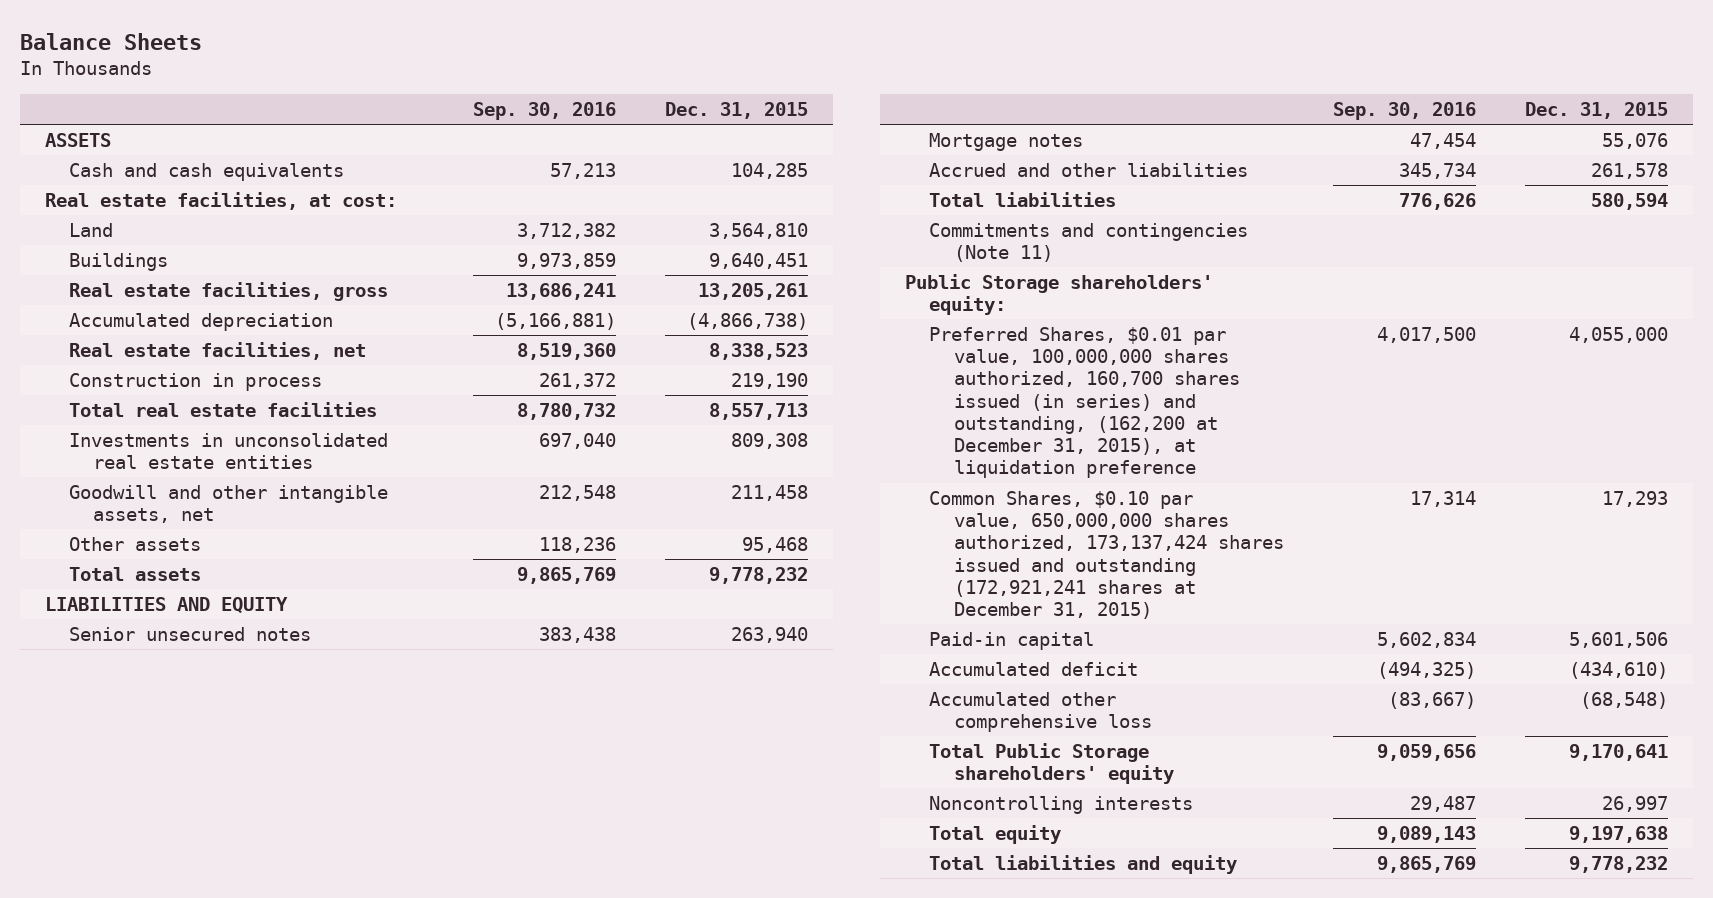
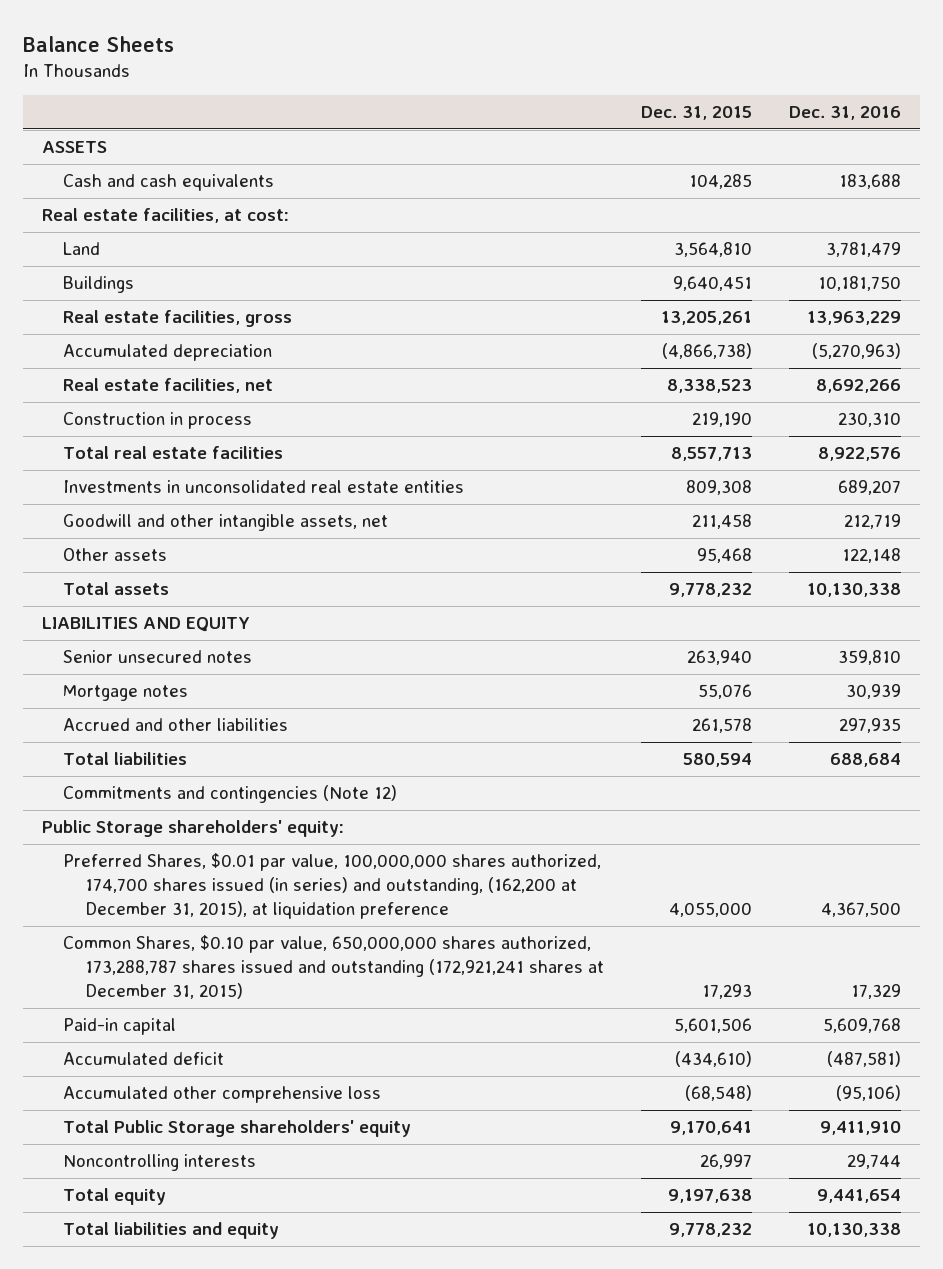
[472,102,616,121] Sep. 30, 2016 -> none
none -> [789,106,902,121] Dec. 31, 2016
[929,223,1249,263] Commitments and contingencies (Note 11) -> [63,785,398,804] Commitments and contingencies (Note 12)
[929,327,1240,479] Preferred Shares, $0.01 par value, 100,000,000 shares authorized, 160,700 shares issued (in series) and outstanding, (162,200 at December 31, 2015), at liquidation preference -> [63,853,602,920] Preferred Shares, $0.01 par value, 100,000,000 shares authorized, 174,700 shares issued (in series) and outstanding, (162,200 at December 31, 2015), at liquidation preference
[929,491,1284,620] Common Shares, $0.10 par value, 650,000,000 shares authorized, 173,137,424 shares issued and outstanding (172,921,241 shares at December 31, 2015) -> [63,935,604,1000] Common Shares, $0.10 par value, 650,000,000 shares authorized, 173,288,787 shares issued and outstanding (172,921,241 shares at December 31, 2015)

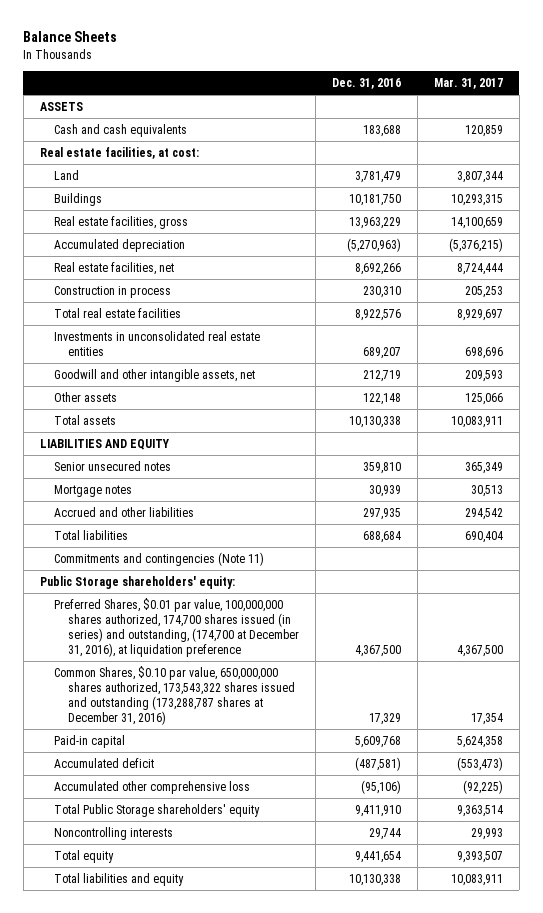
[641,106,753,121] Dec. 31, 2015 -> none
none -> [433,78,503,90] Mar. 31, 2017
[63,785,398,804] Commitments and contingencies (Note 12) -> [53,552,264,567] Commitments and contingencies (Note 11)
[63,853,602,920] Preferred Shares, $0.01 par value, 100,000,000 shares authorized, 174,700 shares issued (in series) and outstanding, (162,200 at December 31, 2015), at liquidation preference -> [53,598,299,658] Preferred Shares, $0.01 par value, 100,000,000 shares authorized, 174,700 shares issued (in series) and outstanding, (174,700 at December 31, 2016), at liquidation preference
[63,935,604,1000] Common Shares, $0.10 par value, 650,000,000 shares authorized, 173,288,787 shares issued and outstanding (172,921,241 shares at December 31, 2015) -> [53,666,295,726] Common Shares, $0.10 par value, 650,000,000 shares authorized, 173,543,322 shares issued and outstanding (173,288,787 shares at December 31, 2016)

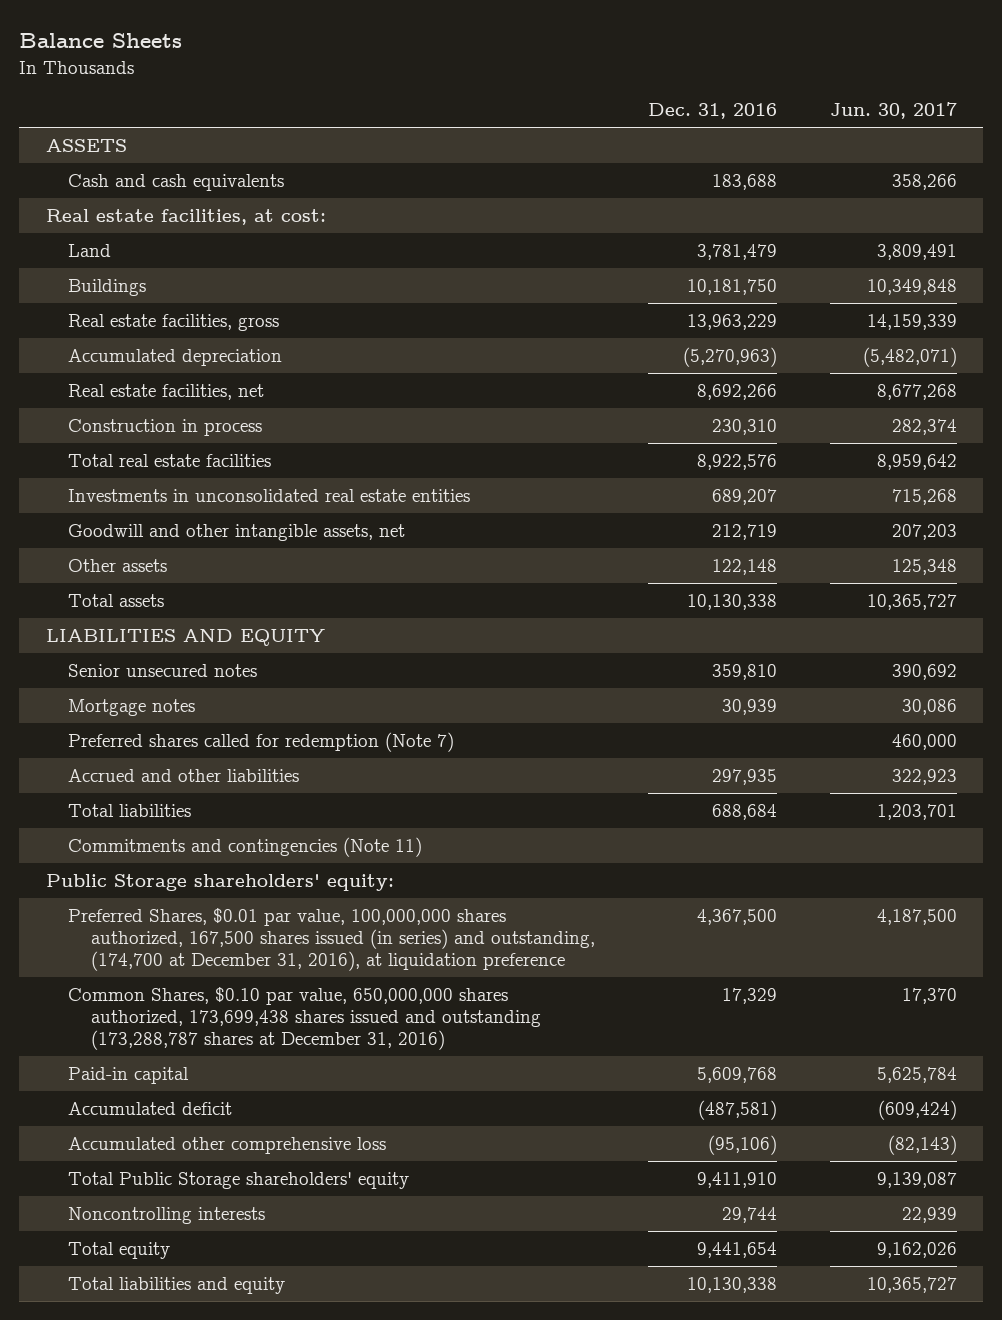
[433,78,503,90] Mar. 31, 2017 -> none
none -> [829,102,957,120] Jun. 30, 2017
none -> [68,731,455,752] Preferred shares called for redemption (Note 7)
[53,598,299,658] Preferred Shares, $0.01 par value, 100,000,000 shares authorized, 174,700 shares issued (in series) and outstanding, (174,700 at December 31, 2016), at liquidation preference -> [68,907,595,971] Preferred Shares, $0.01 par value, 100,000,000 shares authorized, 167,500 shares issued (in series) and outstanding, (174,700 at December 31, 2016), at liquidation preference
[53,666,295,726] Common Shares, $0.10 par value, 650,000,000 shares authorized, 173,543,322 shares issued and outstanding (173,288,787 shares at December 31, 2016) -> [68,986,541,1050] Common Shares, $0.10 par value, 650,000,000 shares authorized, 173,699,438 shares issued and outstanding (173,288,787 shares at December 31, 2016)

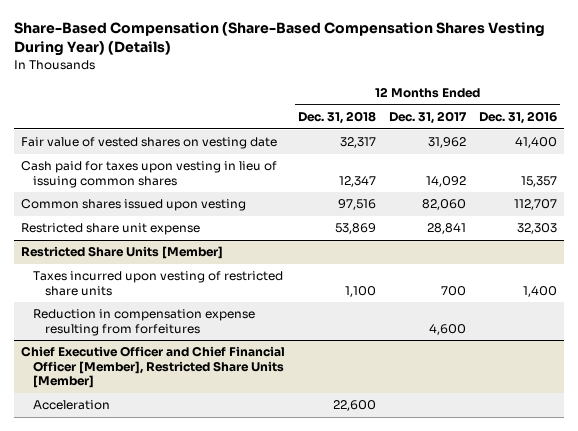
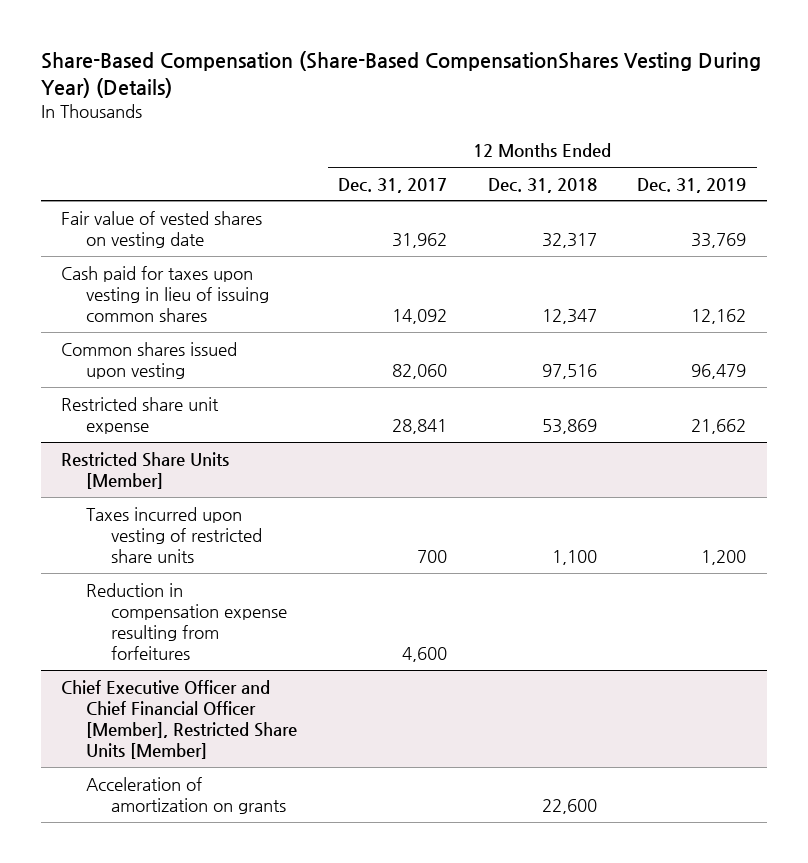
[14,22,546,57] Share-Based Compensation (Share-Based Compensation Shares Vesting During Year) (Details) -> [41,51,762,98] Share-Based Compensation (Share-Based CompensationShares Vesting During Year) (Details)
[479,111,558,125] Dec. 31, 2016 -> none
none -> [637,177,747,193] Dec. 31, 2019
[32,400,110,411] Acceleration -> [86,776,287,814] Acceleration of amortization on grants

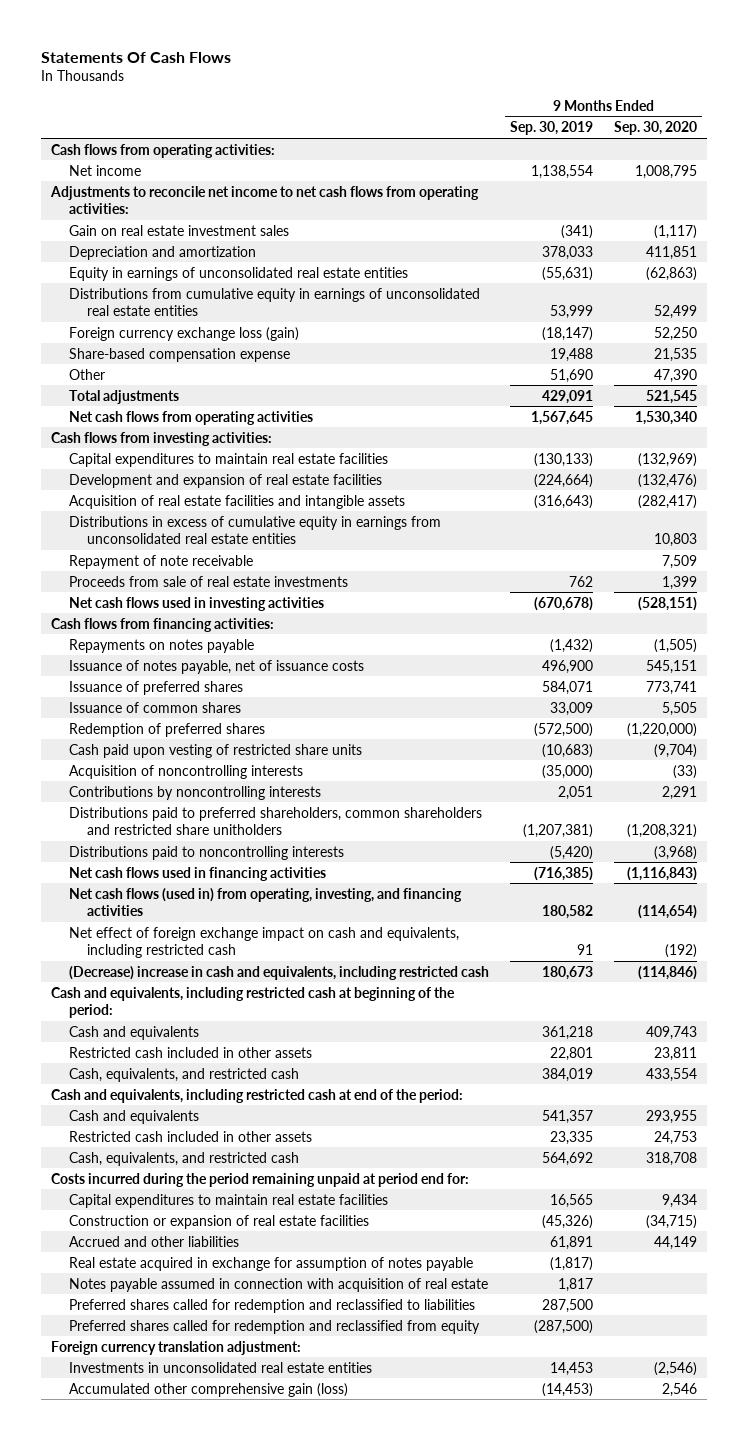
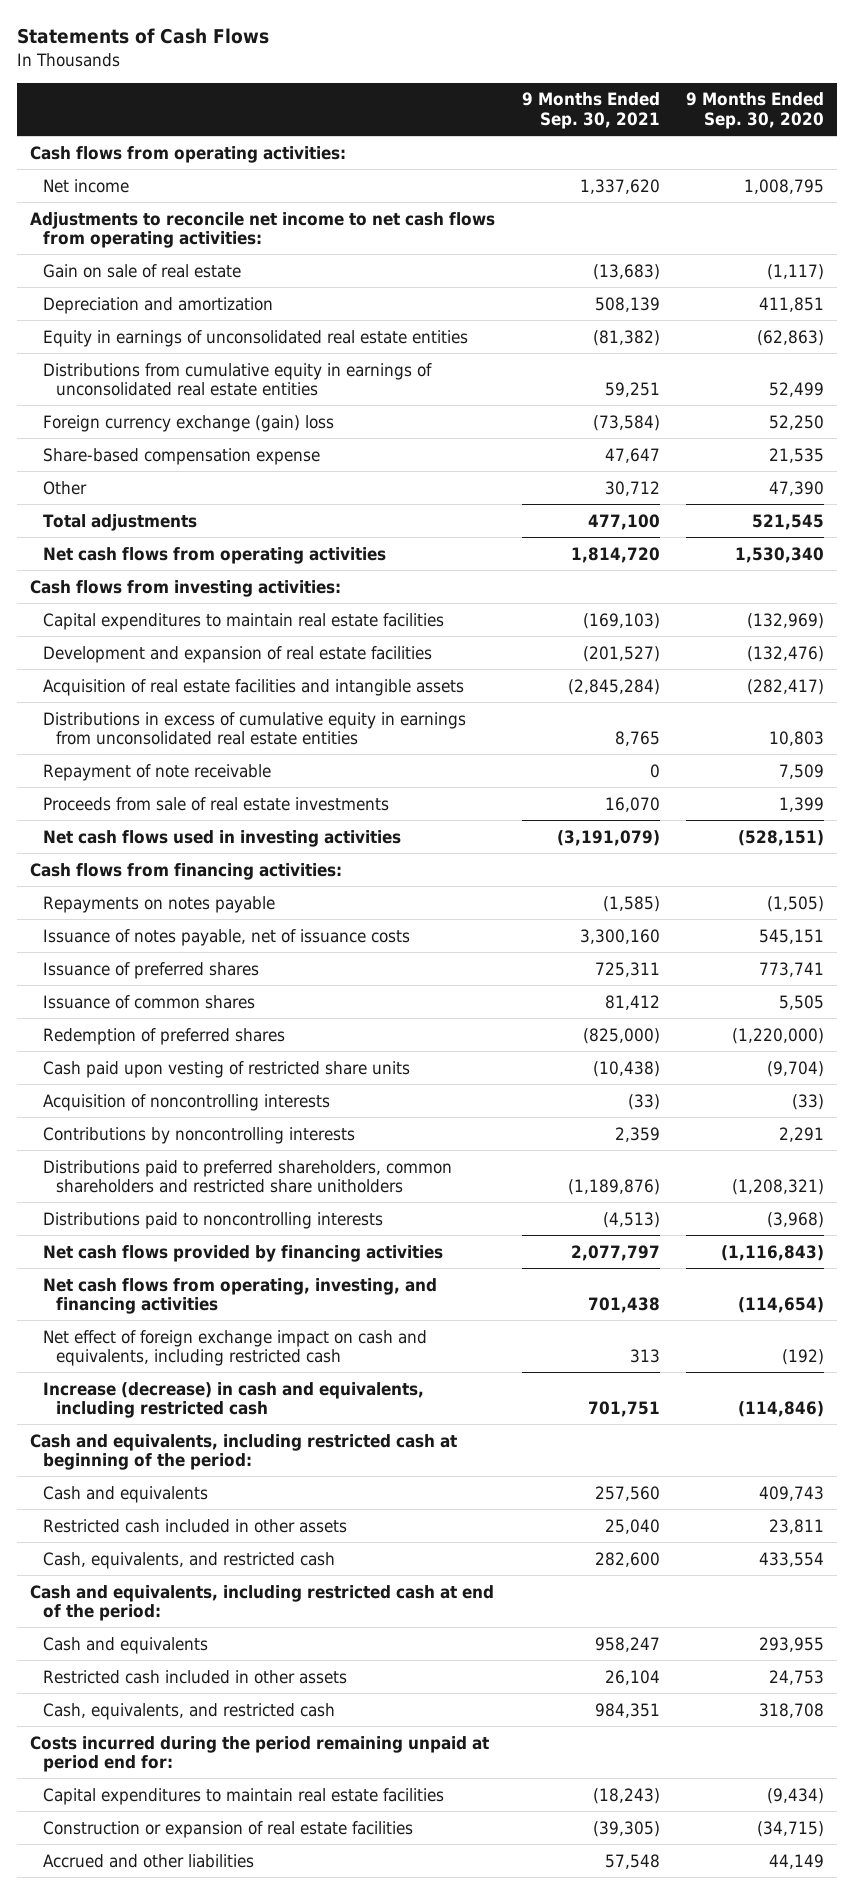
[40,51,231,63] Statements Of Cash Flows -> [17,28,270,45] Statements of Cash Flows
[510,121,594,136] Sep. 30, 2019 -> none
none -> [521,92,660,129] 9 Months Ended Sep. 30, 2021
[69,224,290,236] Gain on real estate investment sales -> [43,263,242,278] Gain on sale of real estate
[69,326,300,341] Foreign currency exchange loss (gain) -> [43,414,335,432] Foreign currency exchange (gain) loss
[69,866,327,881] Net cash flows used in financing activities -> [43,1244,444,1262] Net cash flows provided by financing activities
[69,887,463,917] Net cash flows (used in) from operating, investing, and financing activities -> [43,1277,438,1315] Net cash flows from operating, investing, and financing activities
[69,965,490,980] (Decrease) increase in cash and equivalents, including restricted cash -> [43,1381,425,1419] Increase (decrease) in cash and equivalents, including restricted cash
[662,1193,698,1208] 9,434 -> [766,1787,824,1804] (9,434)
[69,1256,474,1271] Real estate acquired in exchange for assumption of notes payable -> none
[69,1277,489,1292] Notes payable assumed in connection with acquisition of real estate -> none
[69,1298,476,1313] Preferred shares called for redemption and reclassified to liabilities -> none
[69,1319,481,1334] Preferred shares called for redemption and reclassified from equity -> none
[51,1340,302,1355] Foreign currency translation adjustment: -> none
[69,1361,373,1373] Investments in unconsolidated real estate entities -> none
[69,1382,349,1397] Accumulated other comprehensive gain (loss) -> none

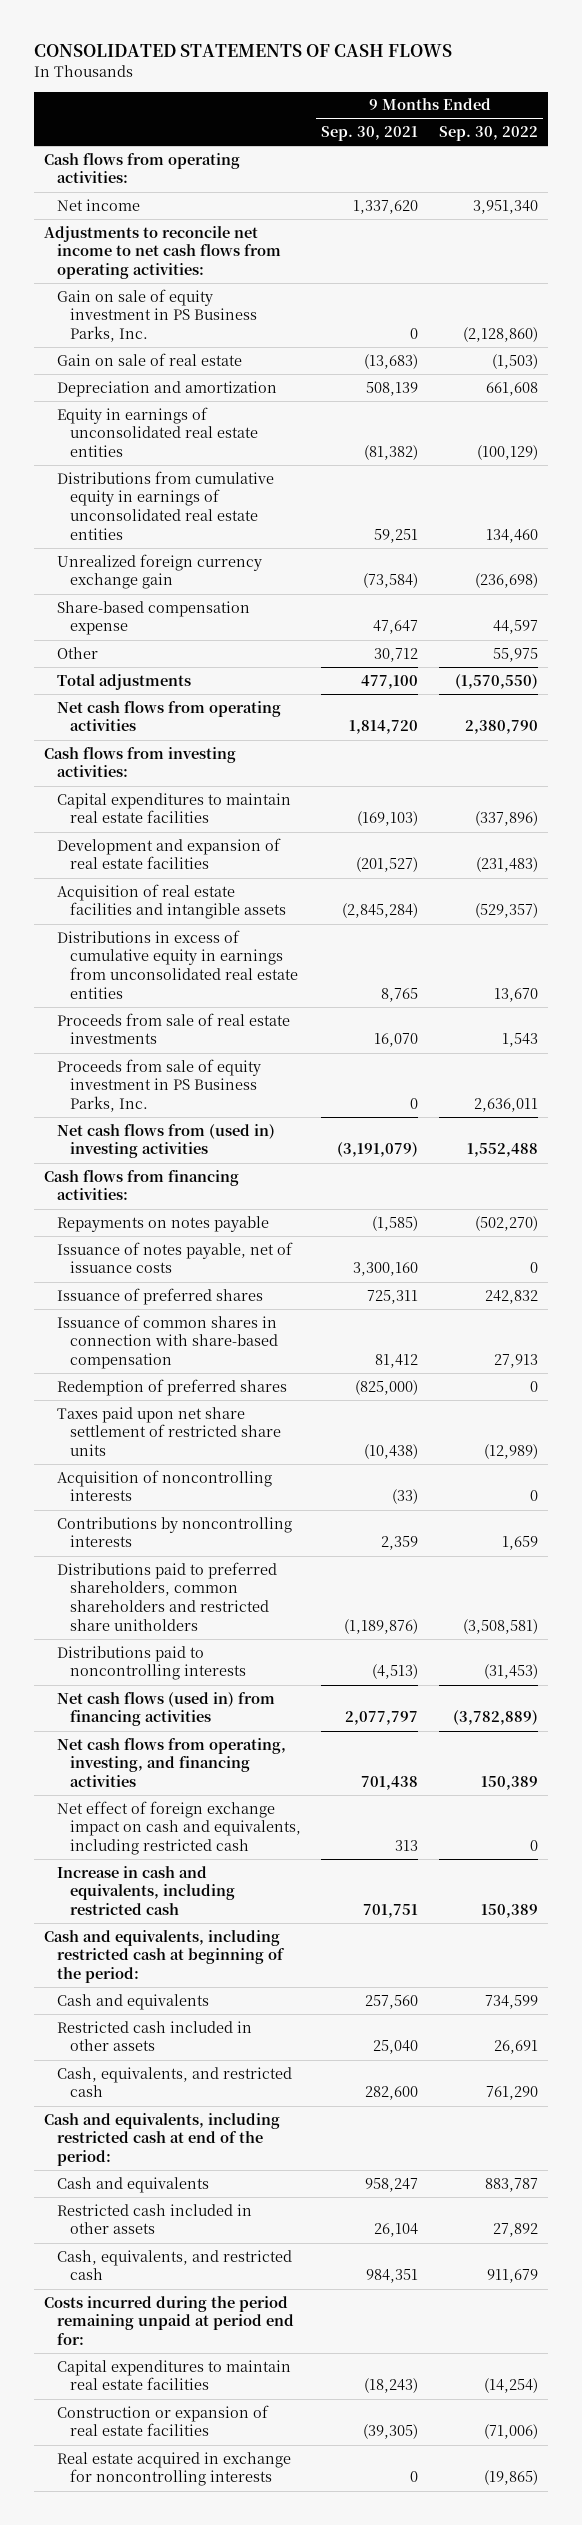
[17,28,270,45] Statements of Cash Flows -> [34,43,453,57] CONSOLIDATED STATEMENTS OF CASH FLOWS
[685,92,824,129] 9 Months Ended Sep. 30, 2020 -> none
none -> [438,126,538,142] Sep. 30, 2022
none -> [57,288,257,343] Gain on sale of equity investment in PS Business Parks, Inc.
[43,414,335,432] Foreign currency exchange (gain) loss -> [57,553,263,590] Unrealized foreign currency exchange gain
[43,763,272,781] Repayment of note receivable -> none
none -> [57,1058,262,1113] Proceeds from sale of equity investment in PS Business Parks, Inc.
[43,829,402,847] Net cash flows used in investing activities -> [57,1123,276,1159] Net cash flows from (used in) investing activities
[43,994,256,1009] Issuance of common shares -> [57,1314,278,1370] Issuance of common shares in connection with share-based compensation
[43,1060,411,1078] Cash paid upon vesting of restricted share units -> [57,1406,281,1457] Taxes paid upon net share settlement of restricted share units
[43,1244,444,1262] Net cash flows provided by financing activities -> [57,1691,276,1727] Net cash flows (used in) from financing activities
[43,1381,425,1419] Increase (decrease) in cash and equivalents, including restricted cash -> [57,1865,235,1916] Increase in cash and equivalents, including restricted cash
[43,1853,255,1868] Accrued and other liabilities -> none
none -> [57,2451,292,2487] Real estate acquired in exchange for noncontrolling interests

